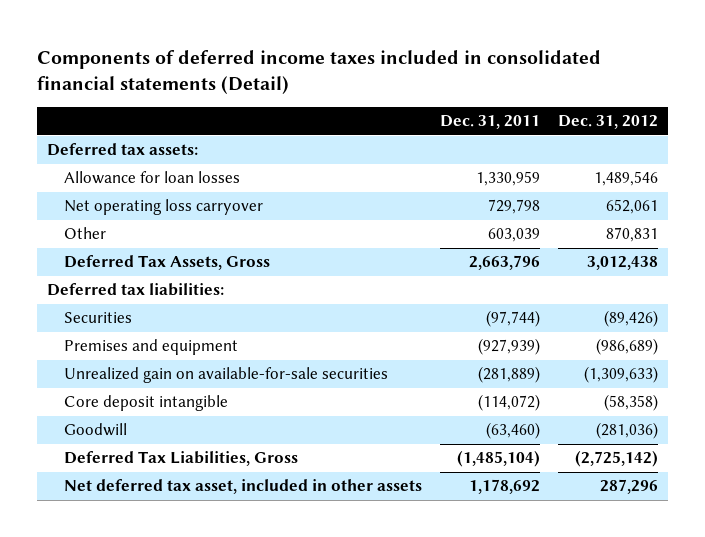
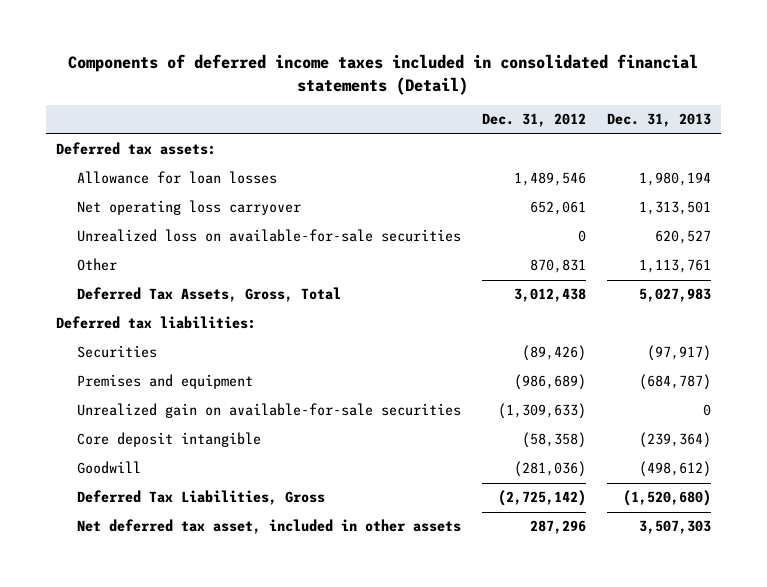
[440,115,541,130] Dec. 31, 2011 -> none
none -> [606,113,711,128] Dec. 31, 2013
none -> [77,229,462,243] Unrealized loss on available-for-sale securities
[63,255,270,271] Deferred Tax Assets, Gross -> [77,287,342,303] Deferred Tax Assets, Gross, Total

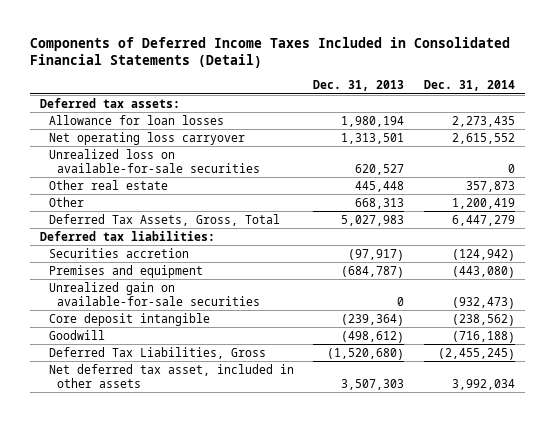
[68,54,699,95] Components of deferred income taxes included in consolidated financial statements (Detail) -> [30,36,511,69] Components of Deferred Income Taxes Included in Consolidated Financial Statements (Detail)
[481,113,586,128] Dec. 31, 2012 -> none
none -> [424,80,516,92] Dec. 31, 2014
none -> [48,179,168,190] Other real estate
[638,259,711,274] 1,113,761 -> [355,197,405,209] 668,313
[77,345,158,359] Securities -> [48,247,189,258] Securities accretion

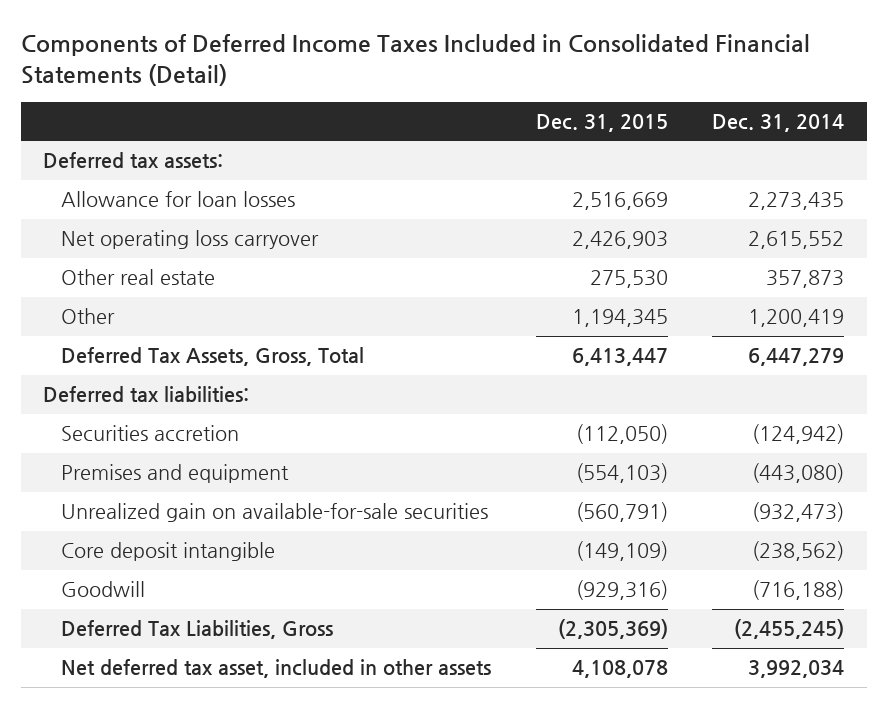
[313,80,405,92] Dec. 31, 2013 -> none
none -> [535,113,668,132] Dec. 31, 2015
[48,148,260,173] Unrealized loss on available-for-sale securities -> none

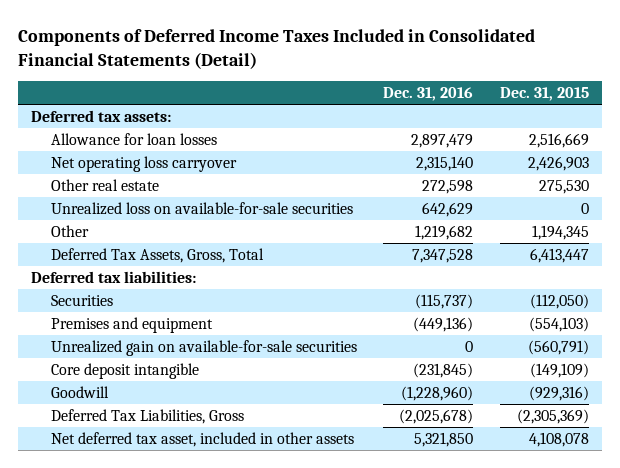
[712,113,845,132] Dec. 31, 2014 -> none
none -> [383,86,474,101] Dec. 31, 2016
none -> [51,201,354,215] Unrealized loss on available-for-sale securities
[61,425,240,442] Securities accretion -> [51,294,114,306] Securities

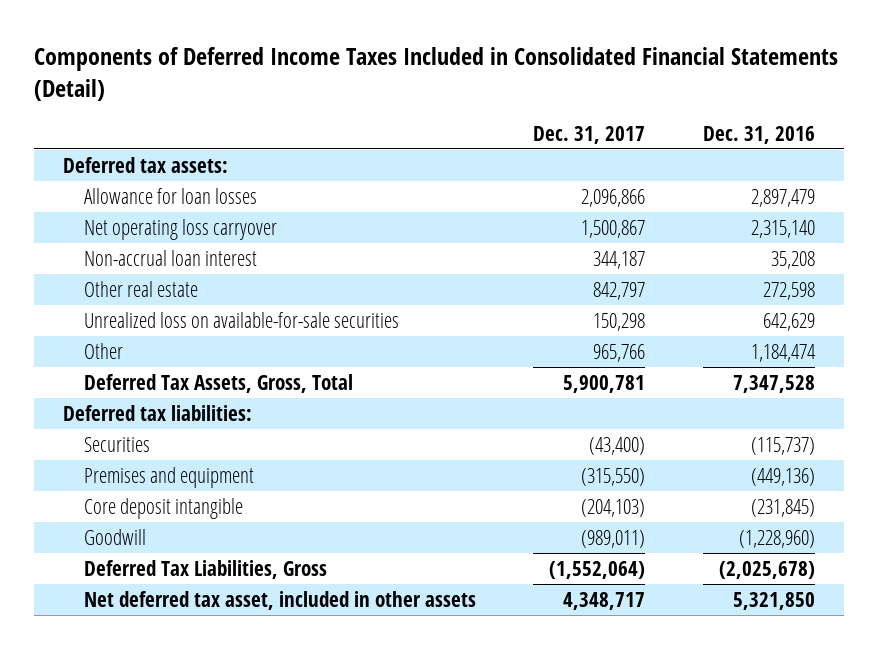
[499,86,589,101] Dec. 31, 2015 -> none
none -> [533,125,646,144] Dec. 31, 2017
none -> [83,249,257,266] Non-accrual loan interest
[415,224,474,240] 1,219,682 -> [751,343,817,362] 1,184,474
[51,339,358,356] Unrealized gain on available-for-sale securities -> none

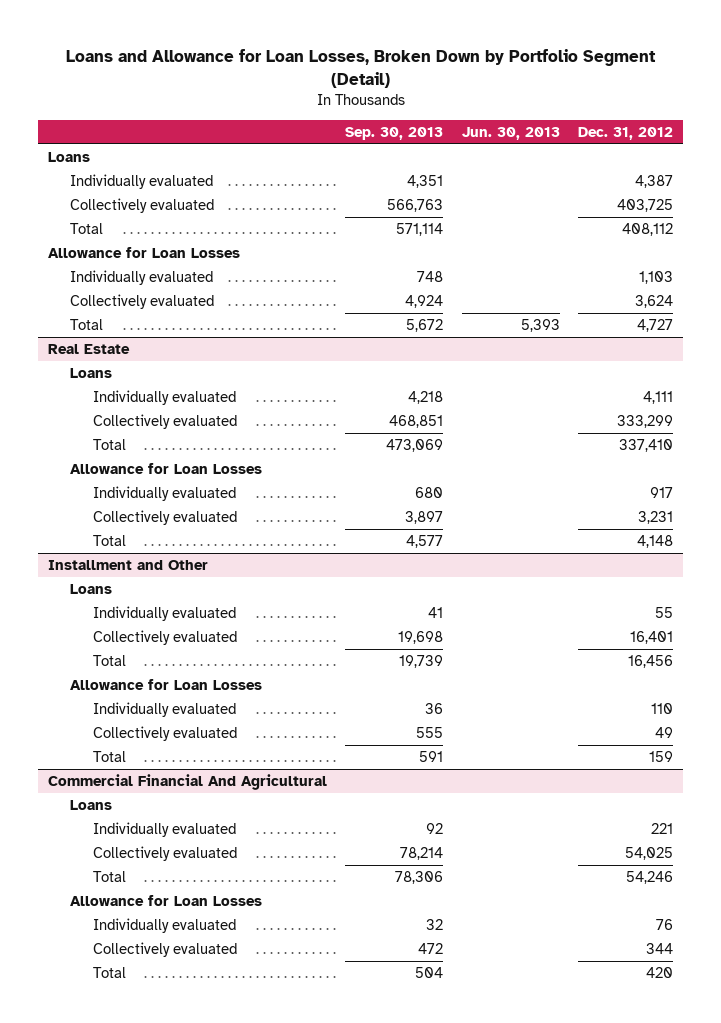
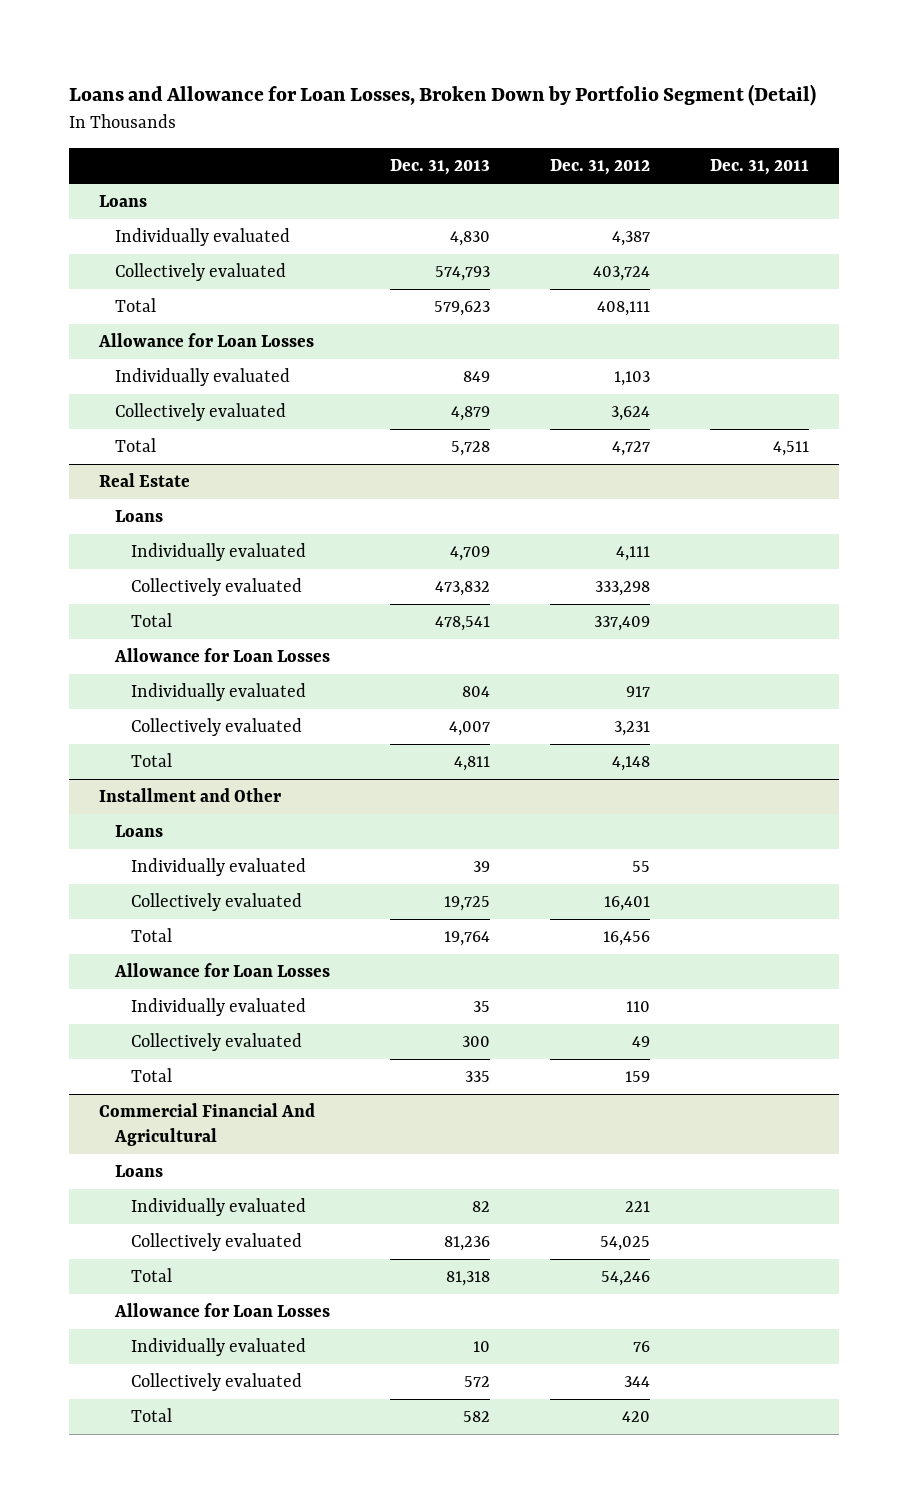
[345,126,444,140] Sep. 30, 2013 -> none
[461,126,560,140] Jun. 30, 2013 -> none
none -> [390,159,491,176] Dec. 31, 2013
none -> [709,159,809,176] Dec. 31, 2011
[617,199,674,213] 403,725 -> [592,266,650,282] 403,724
[622,223,674,237] 408,112 -> [596,301,650,317] 408,111
[617,415,674,429] 333,299 -> [594,581,650,597] 333,298
[619,439,674,453] 337,410 -> [593,616,650,632] 337,409

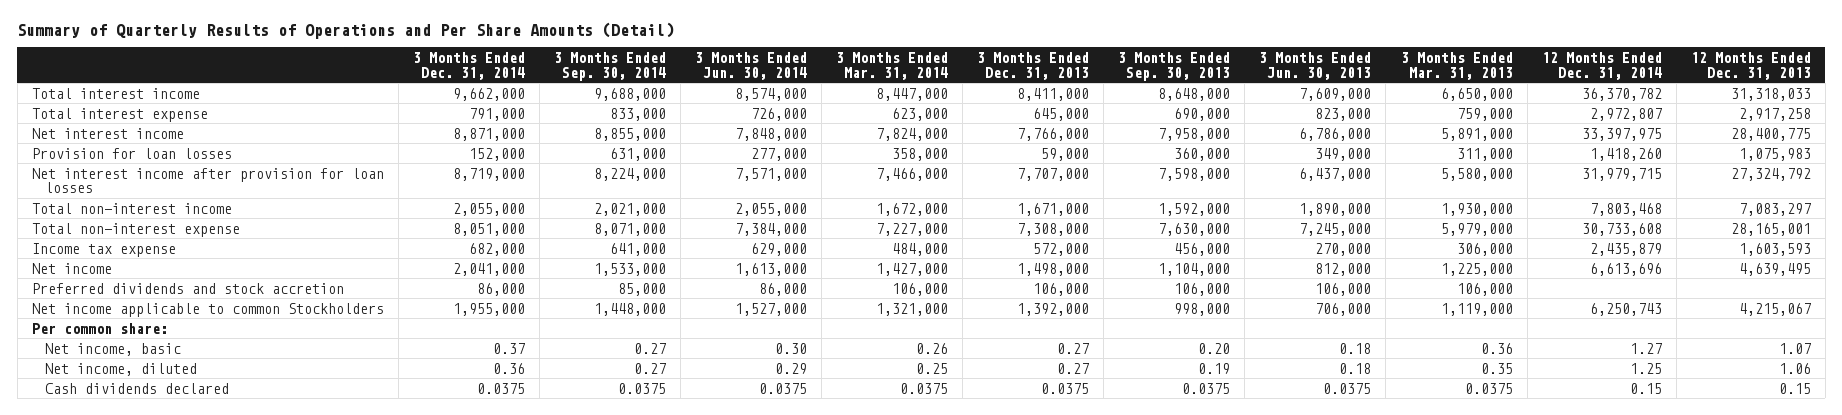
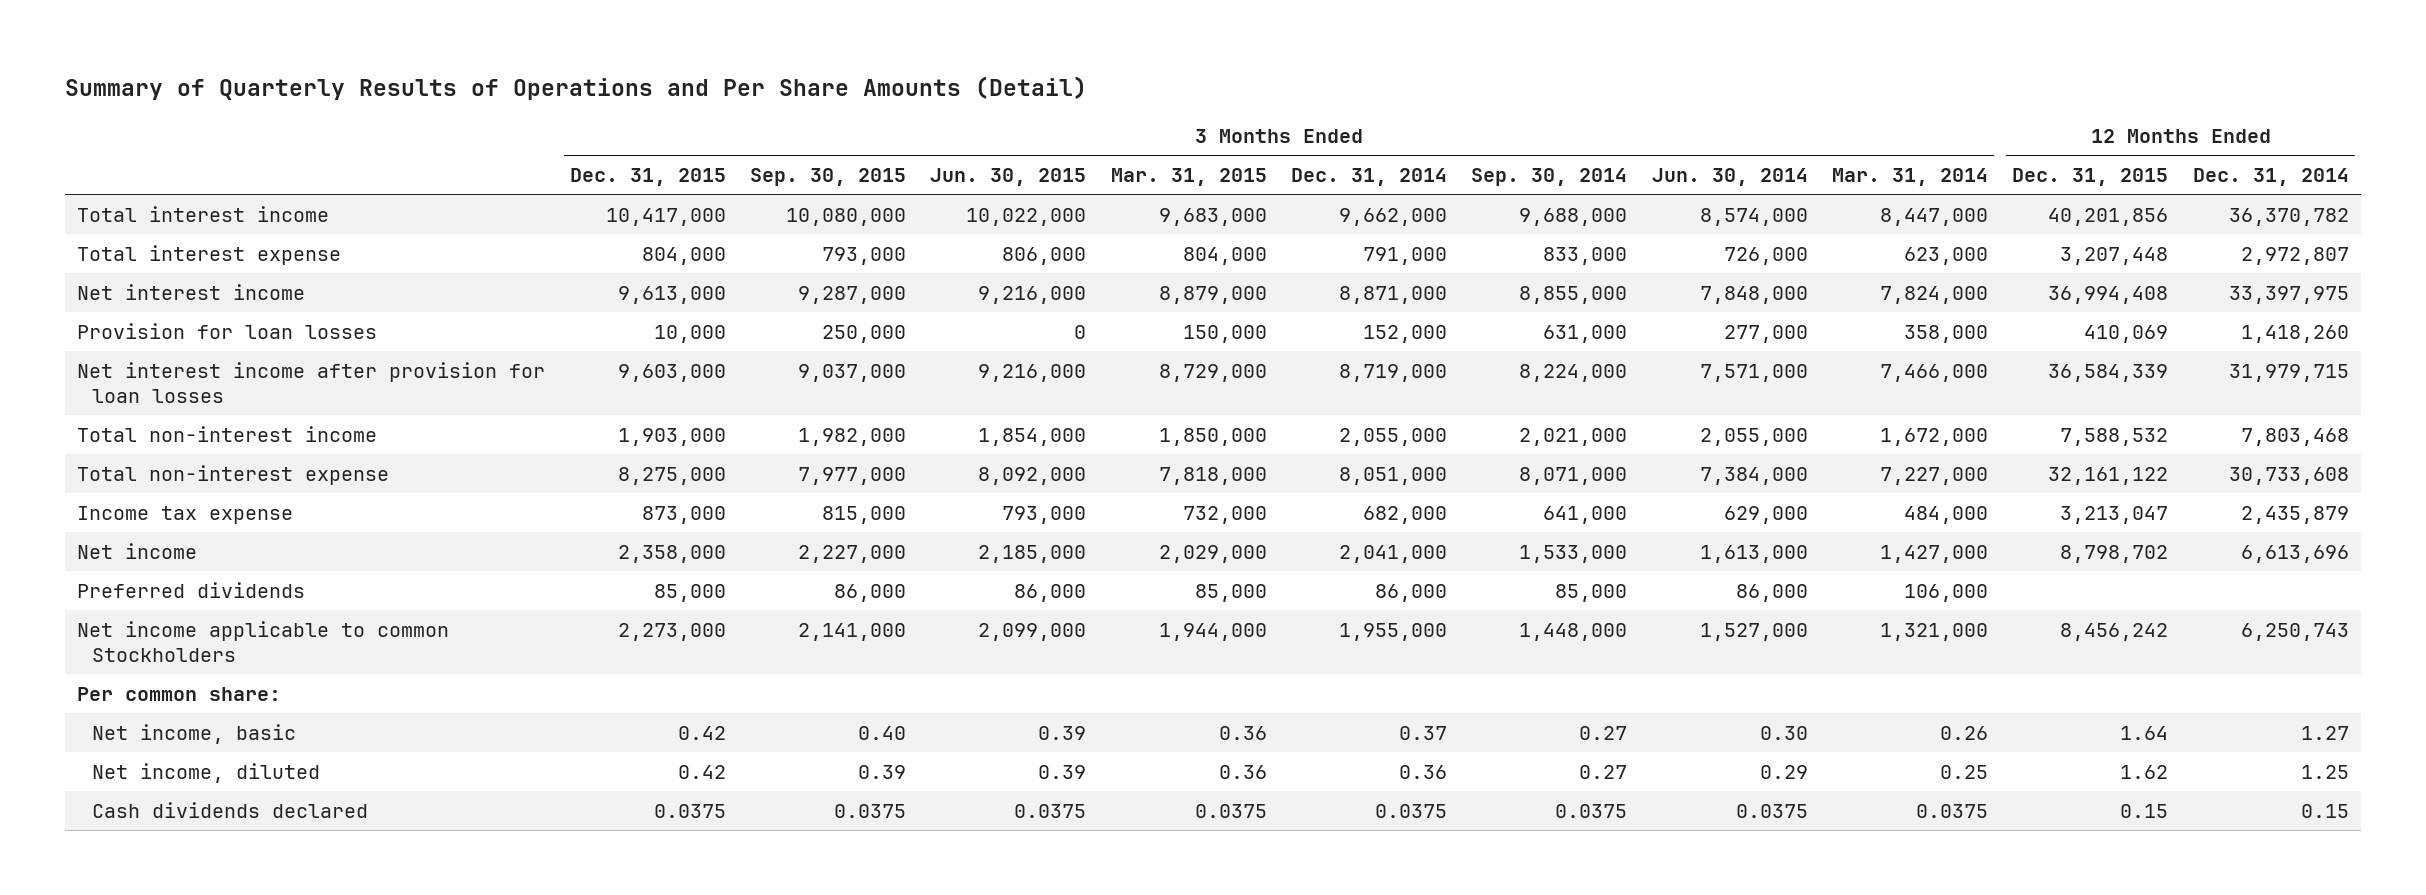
[977,52,1090,80] 3 Months Ended Dec. 31, 2013 -> none
[1118,52,1231,81] 3 Months Ended Sep. 30, 2013 -> none
[1259,52,1372,80] 3 Months Ended Jun. 30, 2013 -> none
[1400,52,1513,80] 3 Months Ended Mar. 31, 2013 -> none
[1690,52,1811,80] 12 Months Ended Dec. 31, 2013 -> none
none -> [569,168,726,187] Dec. 31, 2015
none -> [750,168,907,187] Sep. 30, 2015
none -> [930,168,1087,187] Jun. 30, 2015
none -> [1110,168,1267,187] Mar. 31, 2015
none -> [2012,168,2169,187] Dec. 31, 2015
[31,282,344,294] Preferred dividends and stock accretion -> [77,581,306,598] Preferred dividends

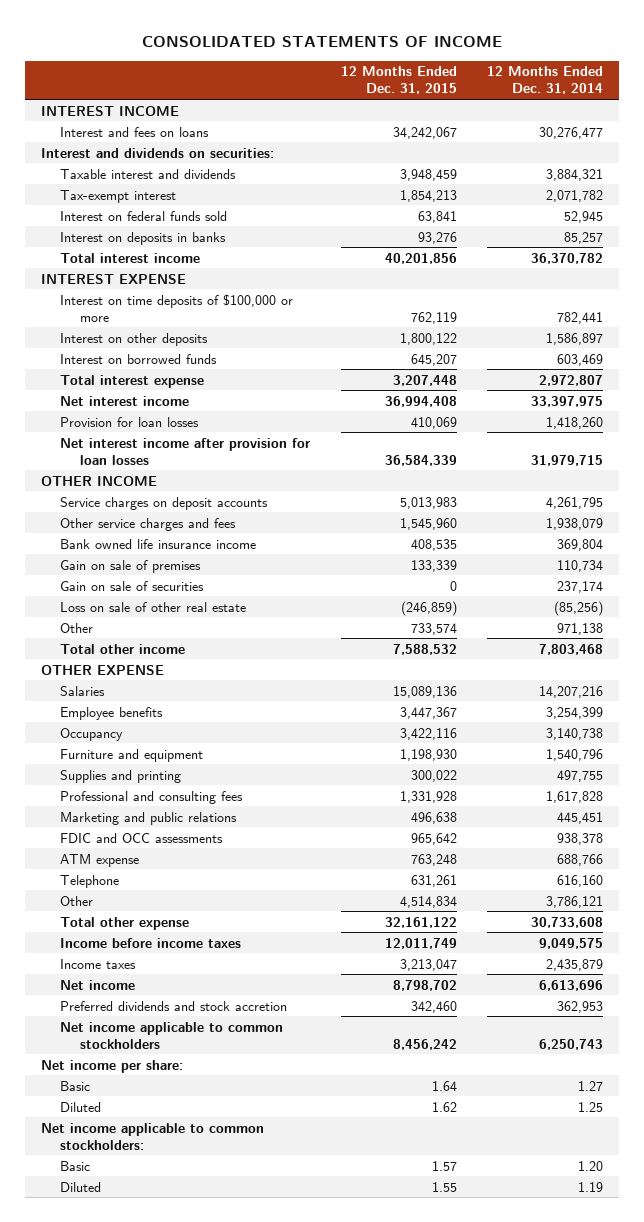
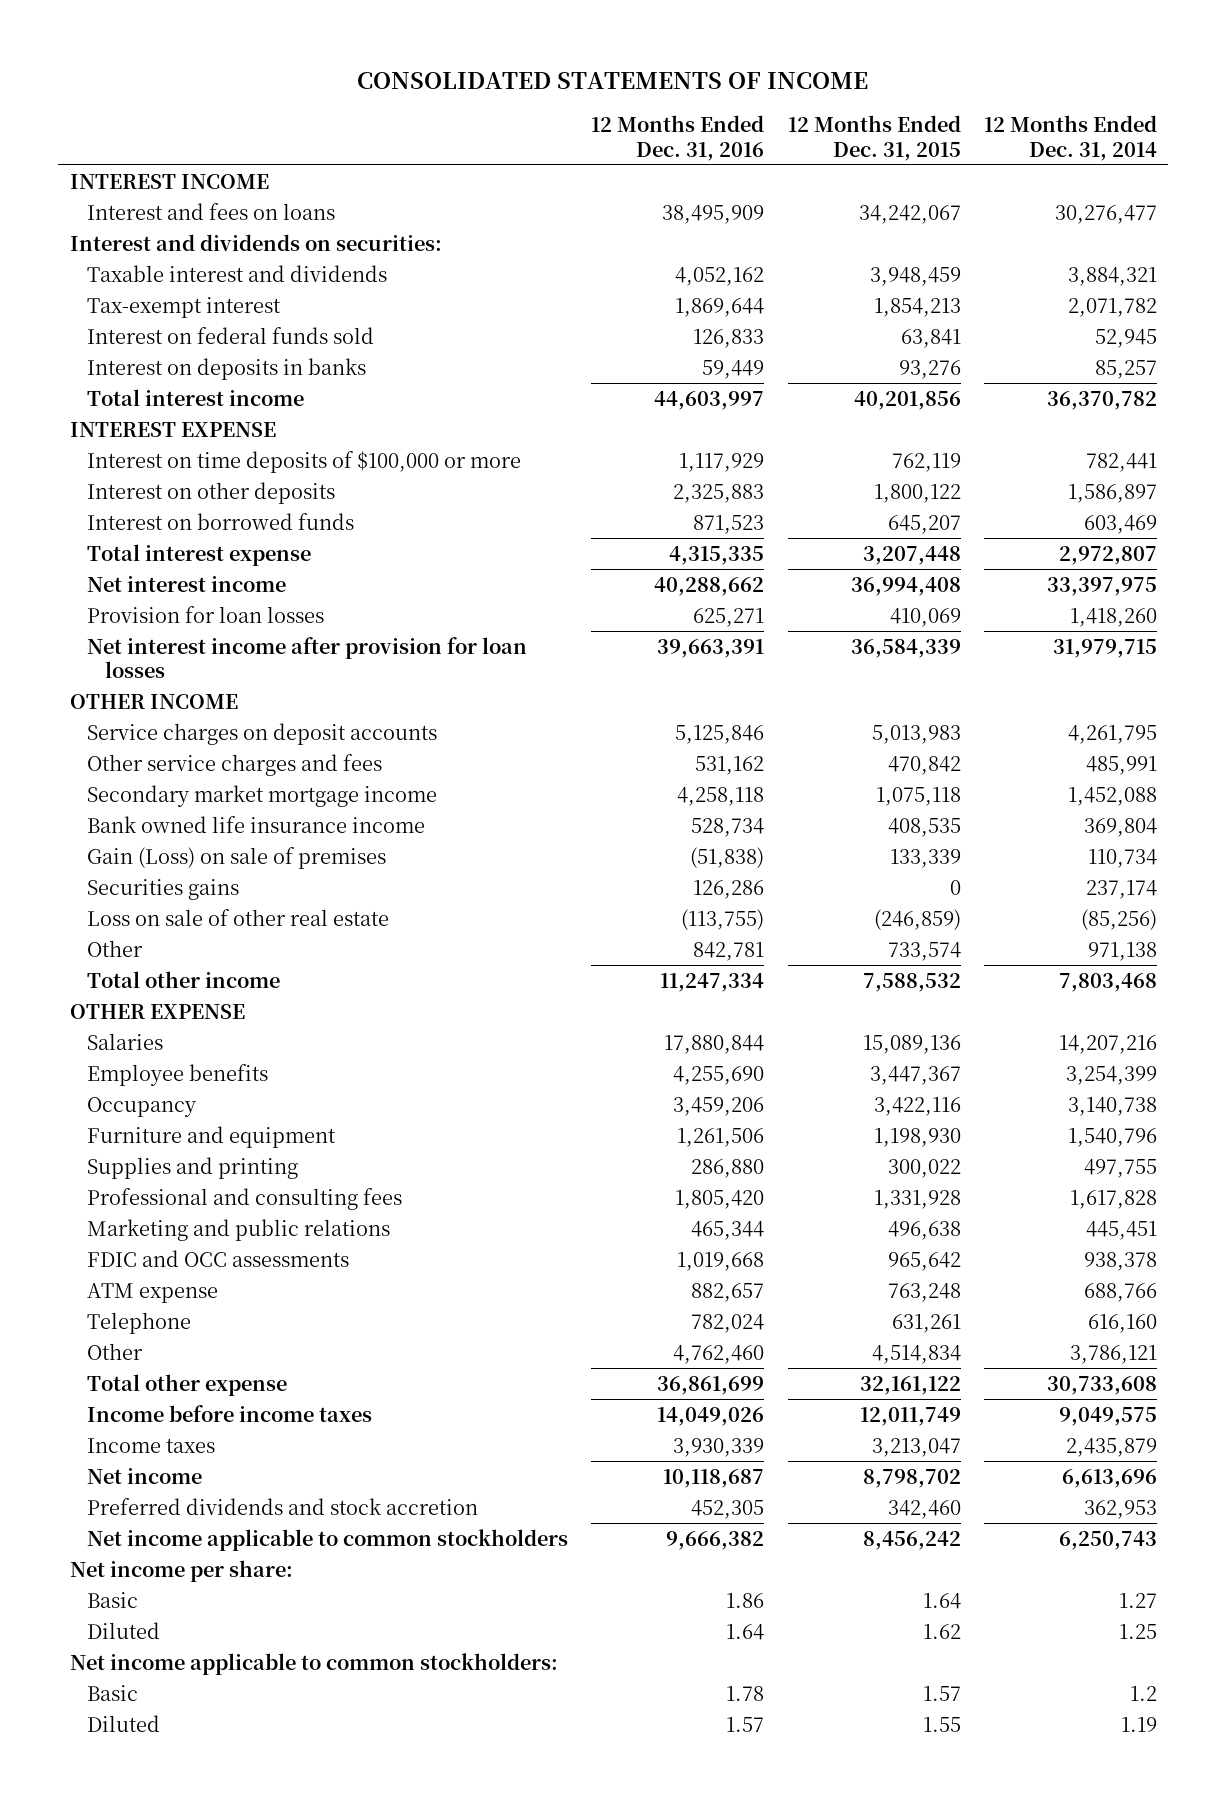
none -> [591,115,765,161] 12 Months Ended Dec. 31, 2016
[399,517,457,530] 1,545,960 -> [887,755,961,775] 470,842
[546,517,604,530] 1,938,079 -> [1085,755,1157,775] 485,991
none -> [87,784,438,807] Secondary market mortgage income
[60,559,202,573] Gain on sale of premises -> [87,846,387,869] Gain (Loss) on sale of premises
[60,580,205,591] Gain on sale of securities -> [87,878,240,900] Securities gains
[578,1160,604,1171] 1.20 -> [1129,1685,1157,1701] 1.2

